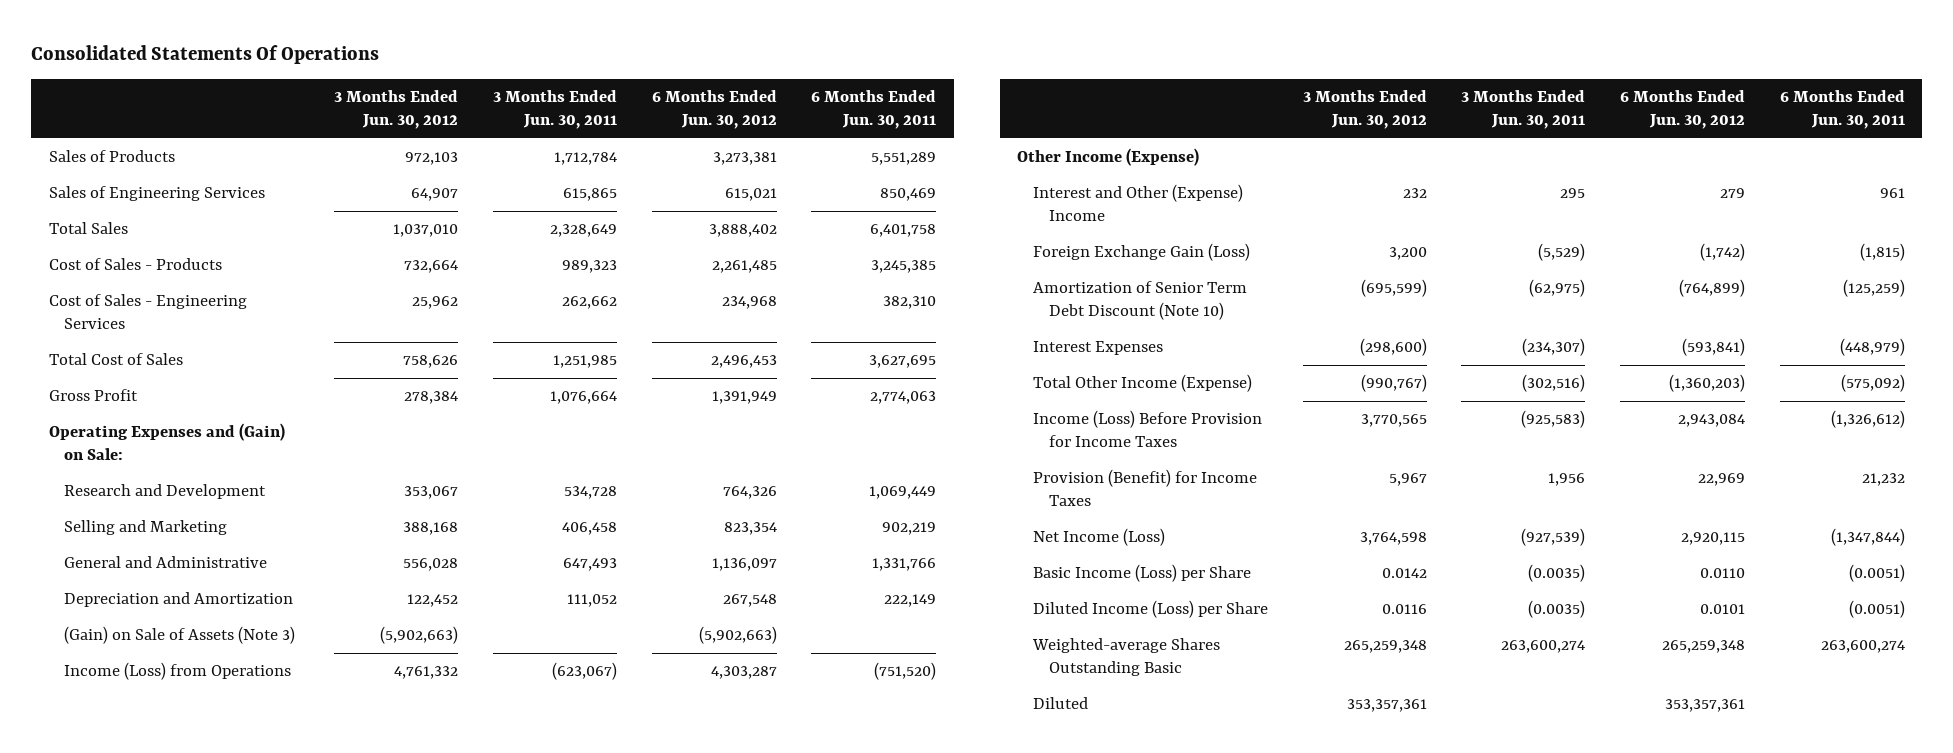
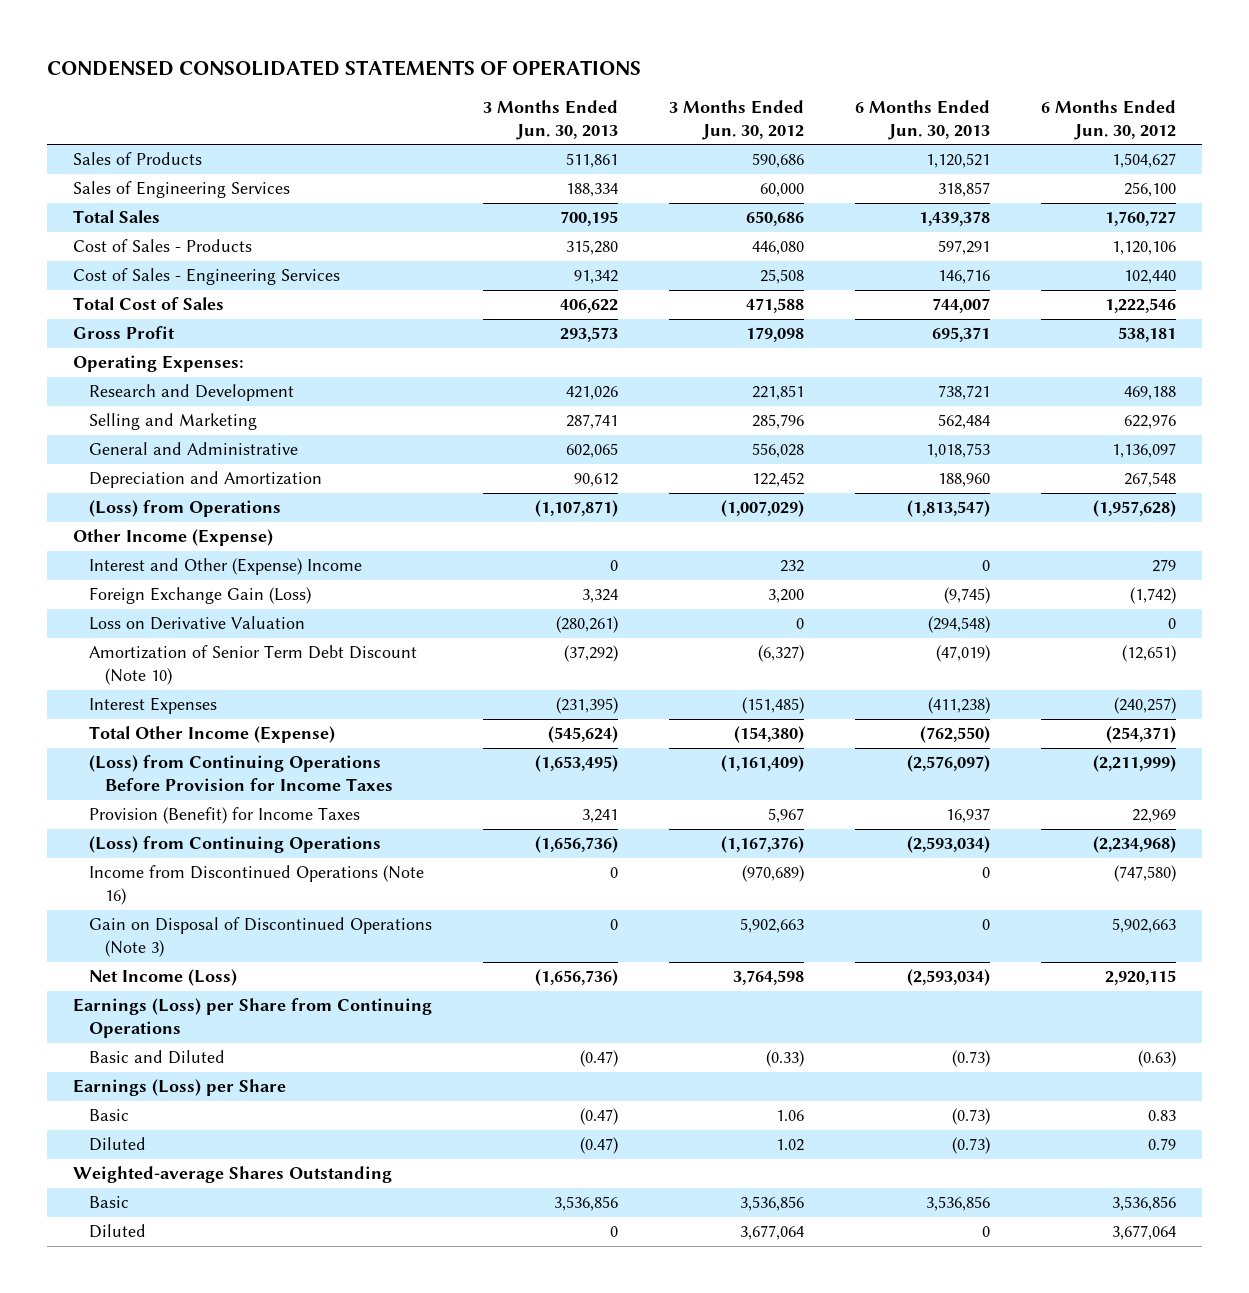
[31,45,380,65] Consolidated Statements Of Operations -> [47,59,642,76] CONDENSED CONSOLIDATED STATEMENTS OF OPERATIONS
[492,89,617,129] 3 Months Ended Jun. 30, 2011 -> none
[811,89,937,129] 6 Months Ended Jun. 30, 2011 -> none
none -> [483,99,619,140] 3 Months Ended Jun. 30, 2013
none -> [855,99,991,140] 6 Months Ended Jun. 30, 2013
[405,152,459,166] 972,103 -> [752,153,805,169] 590,686
[712,152,777,166] 3,273,381 -> [1112,153,1177,169] 1,504,627
[411,188,459,202] 64,907 -> [760,183,805,198] 60,000
[724,188,777,202] 615,021 -> [1124,182,1177,198] 256,100
[393,224,459,238] 1,037,010 -> [746,211,805,227] 650,686
[708,224,777,238] 3,888,402 -> [1105,211,1177,227] 1,760,727
[404,260,459,274] 732,664 -> [752,241,805,256] 446,080
[711,260,777,274] 2,261,485 -> [1112,241,1177,256] 1,120,106
[412,296,459,310] 25,962 -> [760,269,805,285] 25,508
[721,296,777,310] 234,968 -> [1124,270,1177,285] 102,440
[403,355,459,369] 758,626 -> [746,298,805,314] 471,588
[710,355,777,369] 2,496,453 -> [1105,298,1177,314] 1,222,546
[404,391,459,405] 278,384 -> [746,327,805,343] 179,098
[711,391,777,405] 1,391,949 -> [1118,327,1177,343] 538,181
[48,423,285,461] Operating Expenses and (Gain) on Sale: -> [72,355,244,373] Operating Expenses:
[404,486,459,500] 353,067 -> [752,385,805,401] 221,851
[722,486,777,500] 764,326 -> [1124,386,1177,401] 469,188
[403,522,459,536] 388,168 -> [752,414,805,430] 285,796
[723,522,777,536] 823,354 -> [1124,414,1177,430] 622,976
[64,626,296,645] (Gain) on Sale of Assets (Note 3) -> none
[64,662,292,681] Income (Loss) from Operations -> [88,500,281,518] (Loss) from Operations
[394,666,459,680] 4,761,332 -> [721,500,805,518] (1,007,029)
[710,666,777,680] 4,303,287 -> [1093,500,1177,518] (1,957,628)
none -> [88,616,305,631] Loss on Derivative Valuation
[1360,279,1427,298] (695,599) -> [758,645,805,663] (6,327)
[1679,279,1746,298] (764,899) -> [1122,645,1177,663] (12,651)
[1359,338,1427,357] (298,600) -> [742,697,805,715] (151,485)
[1682,338,1746,357] (593,841) -> [1114,697,1177,715] (240,257)
[1360,374,1427,393] (990,767) -> [734,726,805,744] (154,380)
[1669,374,1746,393] (1,360,203) -> [1106,726,1177,744] (254,371)
[1032,410,1262,448] Income (Loss) Before Provision for Income Taxes -> [88,755,394,792] (Loss) from Continuing Operations Before Provision for Income Taxes
[1360,414,1427,428] 3,770,565 -> [721,755,805,773] (1,161,409)
[1678,414,1746,428] 2,943,084 -> [1093,755,1177,773] (2,211,999)
none -> [88,836,381,854] (Loss) from Continuing Operations
none -> [88,865,424,906] Income from Discontinued Operations (Note 16)
none -> [88,917,432,958] Gain on Disposal of Discontinued Operations (Note 3)
none -> [72,998,432,1039] Earnings (Loss) per Share from Continuing Operations
none -> [88,1050,225,1065] Basic and Diluted
none -> [72,1079,286,1097] Earnings (Loss) per Share
[1032,564,1251,583] Basic Income (Loss) per Share -> [88,1109,129,1122] Basic
[1381,568,1427,579] 0.0142 -> [776,1110,805,1122] 1.06
[1700,568,1746,579] 0.0110 -> [1148,1110,1177,1122] 0.83
[1032,600,1268,619] Diluted Income (Loss) per Share -> [88,1137,146,1152] Diluted
[1381,604,1427,615] 0.0116 -> [776,1139,805,1152] 1.02
[1700,604,1746,615] 0.0101 -> [1148,1138,1177,1151] 0.79
none -> [72,1166,392,1184] Weighted-average Shares Outstanding
[1031,638,1220,677] Weighted-average Shares Outstanding Basic -> [88,1196,129,1209] Basic
[1343,640,1427,654] 265,259,348 -> [740,1196,805,1212] 3,536,856
[1662,640,1746,654] 265,259,348 -> [1112,1196,1177,1212] 3,536,856
[1346,699,1427,713] 353,357,361 -> [740,1225,805,1241] 3,677,064
[1665,699,1746,713] 353,357,361 -> [1112,1225,1177,1241] 3,677,064

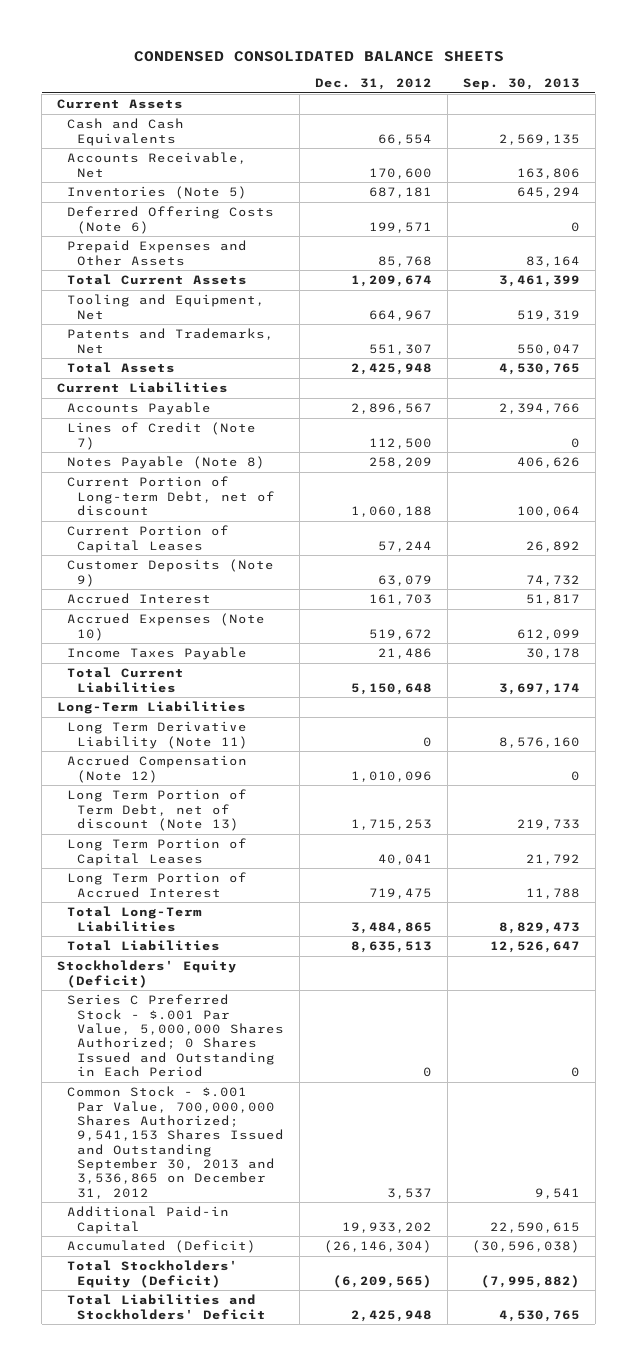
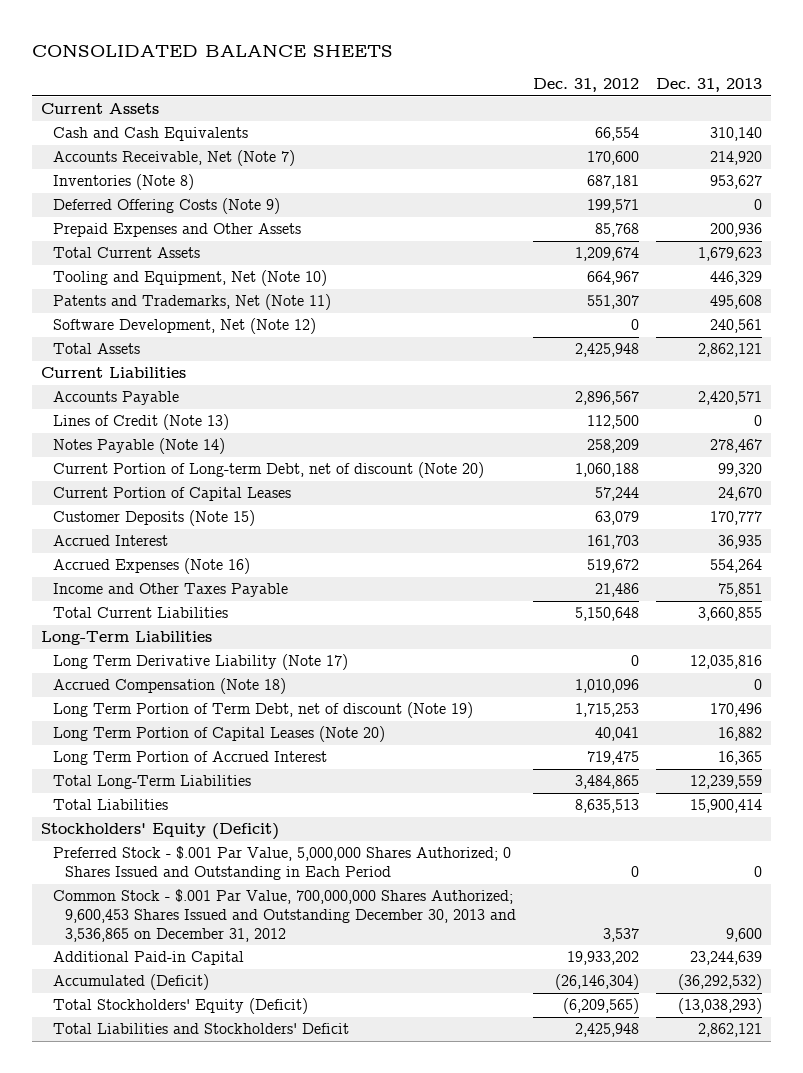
[133,50,504,62] CONDENSED CONSOLIDATED BALANCE SHEETS -> [32,43,394,57] CONSOLIDATED BALANCE SHEETS
[462,78,580,91] Sep. 30, 2013 -> none
none -> [656,78,763,93] Dec. 31, 2013
[67,152,248,178] Accounts Receivable, Net -> [53,150,296,167] Accounts Receivable, Net (Note 7)
[67,186,248,200] Inventories (Note 5) -> [53,174,195,191] Inventories (Note 8)
[67,206,275,234] Deferred Offering Costs (Note 6) -> [53,198,281,215] Deferred Offering Costs (Note 9)
[67,294,266,320] Tooling and Equipment, Net -> [53,270,328,287] Tooling and Equipment, Net (Note 10)
[67,328,275,354] Patents and Trademarks, Net -> [53,294,332,311] Patents and Trademarks, Net (Note 11)
none -> [53,318,317,335] Software Development, Net (Note 12)
[67,422,257,450] Lines of Credit (Note 7) -> [53,414,230,431] Lines of Credit (Note 13)
[67,456,266,470] Notes Payable (Note 8) -> [53,438,226,455] Notes Payable (Note 14)
[67,476,276,516] Current Portion of Long-term Debt, net of discount -> [53,462,485,479] Current Portion of Long-term Debt, net of discount (Note 20)
[67,559,275,587] Customer Deposits (Note 9) -> [53,510,256,527] Customer Deposits (Note 15)
[67,613,266,641] Accrued Expenses (Note 10) -> [53,558,251,575] Accrued Expenses (Note 16)
[67,647,248,661] Income Taxes Payable -> [53,583,289,598] Income and Other Taxes Payable
[67,721,249,749] Long Term Derivative Liability (Note 11) -> [53,654,349,671] Long Term Derivative Liability (Note 17)
[67,755,248,783] Accrued Compensation (Note 12) -> [53,678,287,695] Accrued Compensation (Note 18)
[67,789,248,831] Long Term Portion of Term Debt, net of discount (Note 13) -> [53,702,474,719] Long Term Portion of Term Debt, net of discount (Note 19)
[67,838,248,866] Long Term Portion of Capital Leases -> [53,726,386,743] Long Term Portion of Capital Leases (Note 20)
[67,994,285,1077] Series C Preferred Stock - $.001 Par Value, 5,000,000 Shares Authorized; 0 Shares Issued and Outstanding in Each Period -> [53,846,512,881] Preferred Stock - $.001 Par Value, 5,000,000 Shares Authorized; 0 Shares Issued and Outstanding in Each Period
[67,1086,285,1199] Common Stock - $.001 Par Value, 700,000,000 Shares Authorized; 9,541,153 Shares Issued and Outstanding September 30, 2013 and 3,536,865 on December 31, 2012 -> [53,889,517,942] Common Stock - $.001 Par Value, 700,000,000 Shares Authorized; 9,600,453 Shares Issued and Outstanding December 30, 2013 and 3,536,865 on December 31, 2012

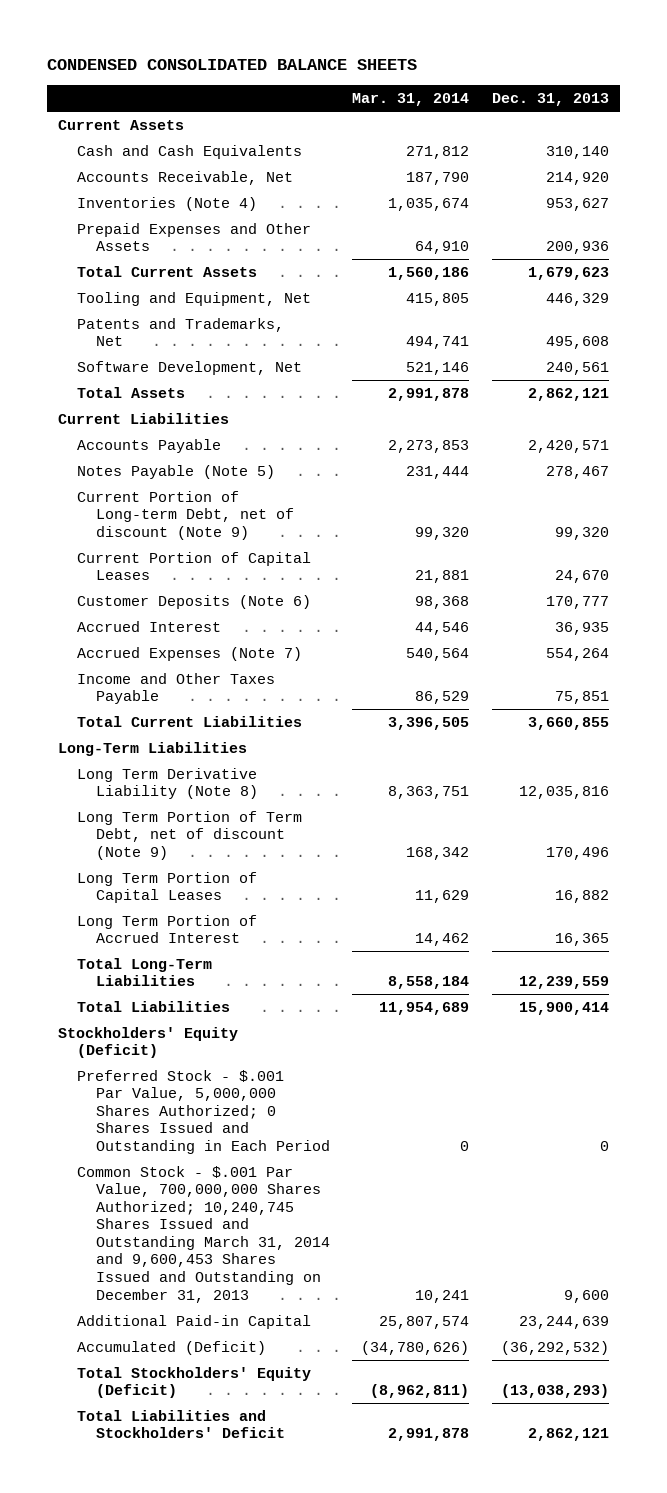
[32,43,394,57] CONSOLIDATED BALANCE SHEETS -> [47,59,418,71] CONDENSED CONSOLIDATED BALANCE SHEETS
[533,78,640,93] Dec. 31, 2012 -> none
none -> [352,93,470,107] Mar. 31, 2014
[53,198,281,215] Deferred Offering Costs (Note 9) -> none
[53,150,296,167] Accounts Receivable, Net (Note 7) -> [77,170,294,185] Accounts Receivable, Net
[53,174,195,191] Inventories (Note 8) -> [77,196,258,211] Inventories (Note 4)
[53,270,328,287] Tooling and Equipment, Net (Note 10) -> [77,291,312,306] Tooling and Equipment, Net
[53,294,332,311] Patents and Trademarks, Net (Note 11) -> [77,317,285,347] Patents and Trademarks, Net
[53,318,317,335] Software Development, Net (Note 12) -> [77,360,303,375] Software Development, Net
[53,414,230,431] Lines of Credit (Note 13) -> none
[53,438,226,455] Notes Payable (Note 14) -> [77,464,276,479] Notes Payable (Note 5)
[53,462,485,479] Current Portion of Long-term Debt, net of discount (Note 20) -> [77,490,294,540] Current Portion of Long-term Debt, net of discount (Note 9)
[53,510,256,527] Customer Deposits (Note 15) -> [77,594,312,609] Customer Deposits (Note 6)
[53,558,251,575] Accrued Expenses (Note 16) -> [77,646,303,661] Accrued Expenses (Note 7)
[53,678,287,695] Accrued Compensation (Note 18) -> none
[53,654,349,671] Long Term Derivative Liability (Note 17) -> [77,767,258,800] Long Term Derivative Liability (Note 8)
[53,702,474,719] Long Term Portion of Term Debt, net of discount (Note 19) -> [77,810,303,860] Long Term Portion of Term Debt, net of discount (Note 9)
[53,726,386,743] Long Term Portion of Capital Leases (Note 20) -> [77,871,258,904] Long Term Portion of Capital Leases
[53,889,517,942] Common Stock - $.001 Par Value, 700,000,000 Shares Authorized; 9,600,453 Shares Issued and Outstanding December 30, 2013 and 3,536,865 on December 31, 2012 -> [77,1165,330,1303] Common Stock - $.001 Par Value, 700,000,000 Shares Authorized; 10,240,745 Shares Issued and Outstanding March 31, 2014 and 9,600,453 Shares Issued and Outstanding on December 31, 2013

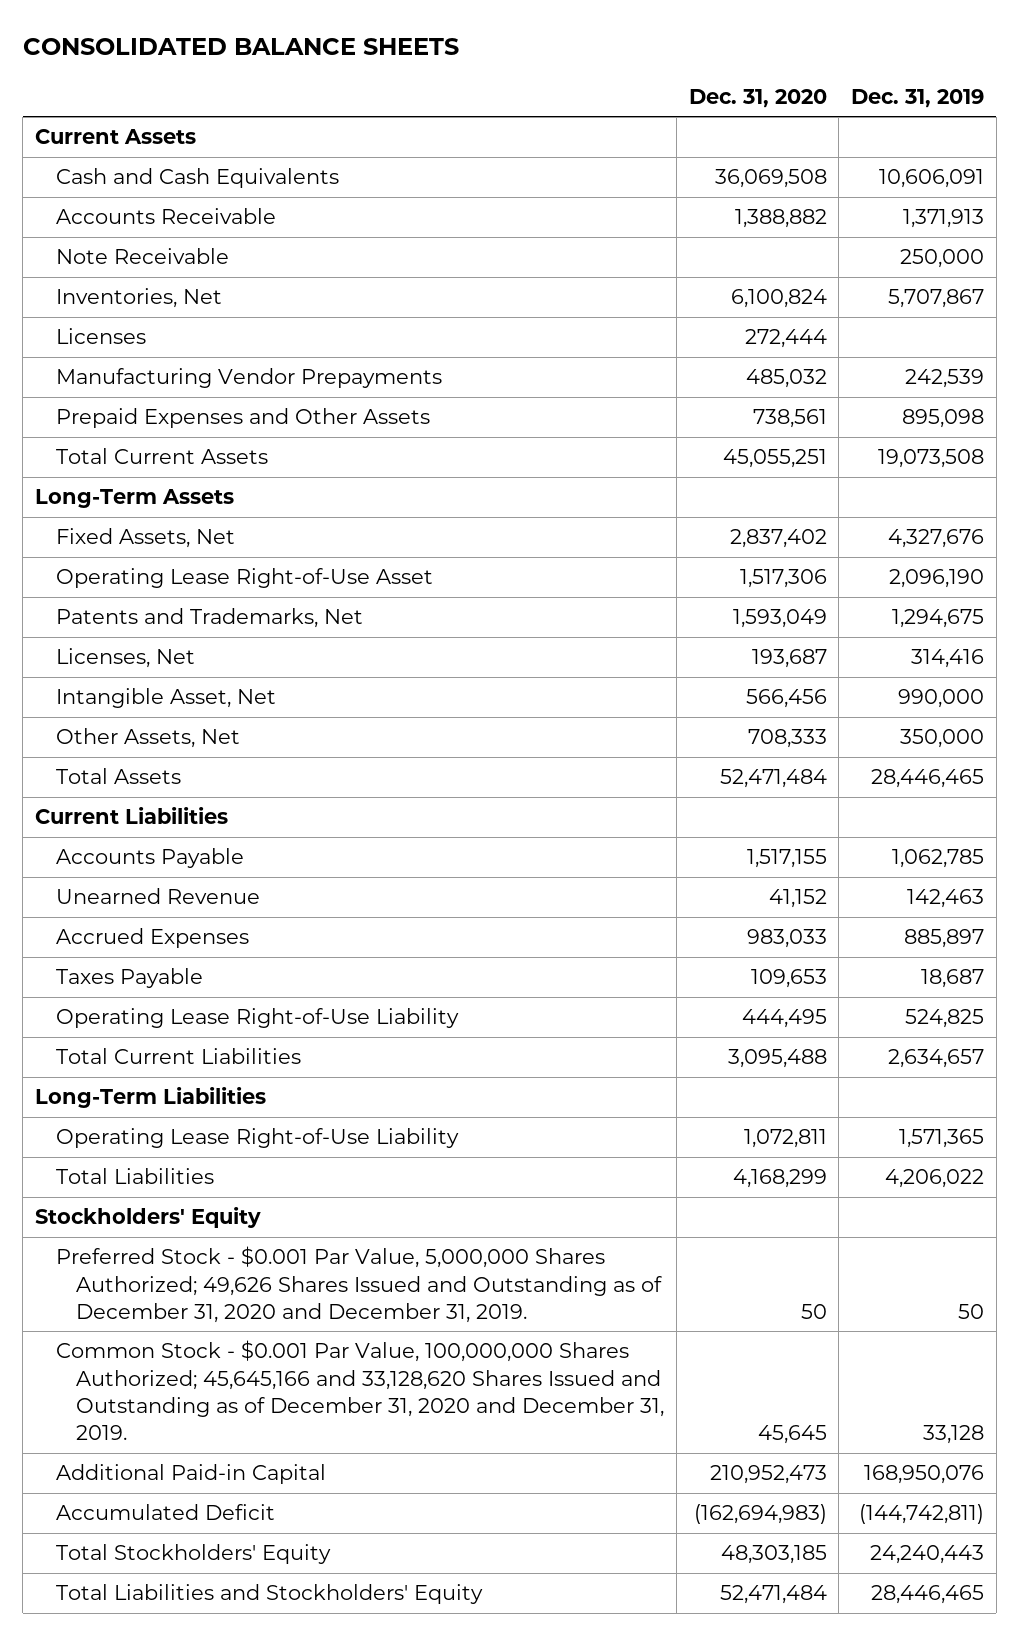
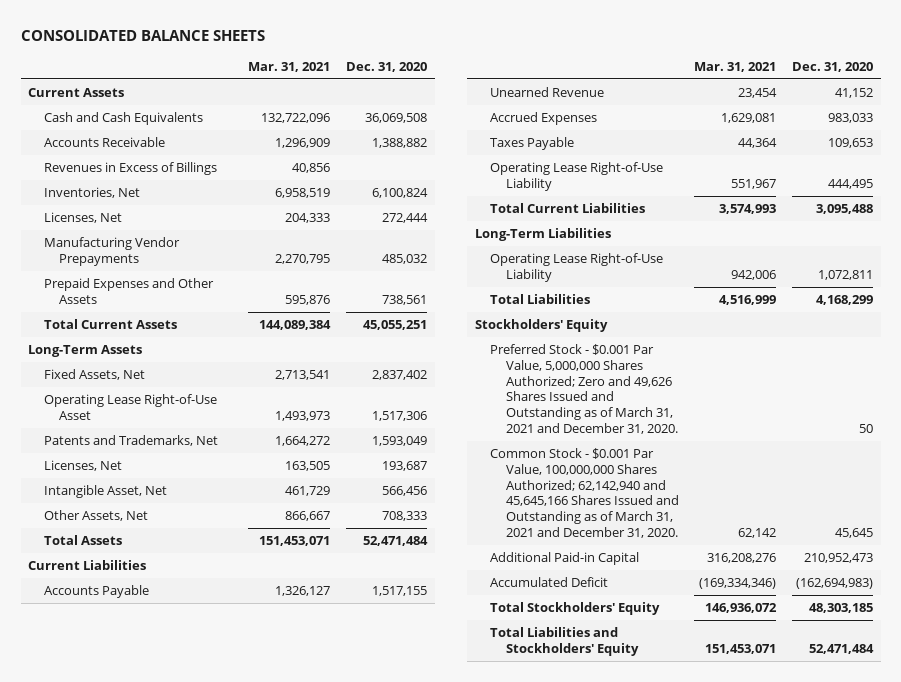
[850,88,984,108] Dec. 31, 2019 -> none
none -> [248,61,331,72] Mar. 31, 2021
[55,248,229,265] Note Receivable -> none
none -> [43,162,217,176] Revenues in Excess of Billings
[55,328,146,345] Licenses -> [43,212,122,224] Licenses, Net
[55,1246,663,1323] Preferred Stock - $0.001 Par Value, 5,000,000 Shares Authorized; 49,626 Shares Issued and Outstanding as of December 31, 2020 and December 31, 2019. -> [490,344,678,434] Preferred Stock - $0.001 Par Value, 5,000,000 Shares Authorized; Zero and 49,626 Shares Issued and Outstanding as of March 31, 2021 and December 31, 2020.
[55,1340,665,1441] Common Stock - $0.001 Par Value, 100,000,000 Shares Authorized; 45,645,166 and 33,128,620 Shares Issued and Outstanding as of December 31, 2020 and December 31, 2019. -> [490,448,679,538] Common Stock - $0.001 Par Value, 100,000,000 Shares Authorized; 62,142,940 and 45,645,166 Shares Issued and Outstanding as of March 31, 2021 and December 31, 2020.

